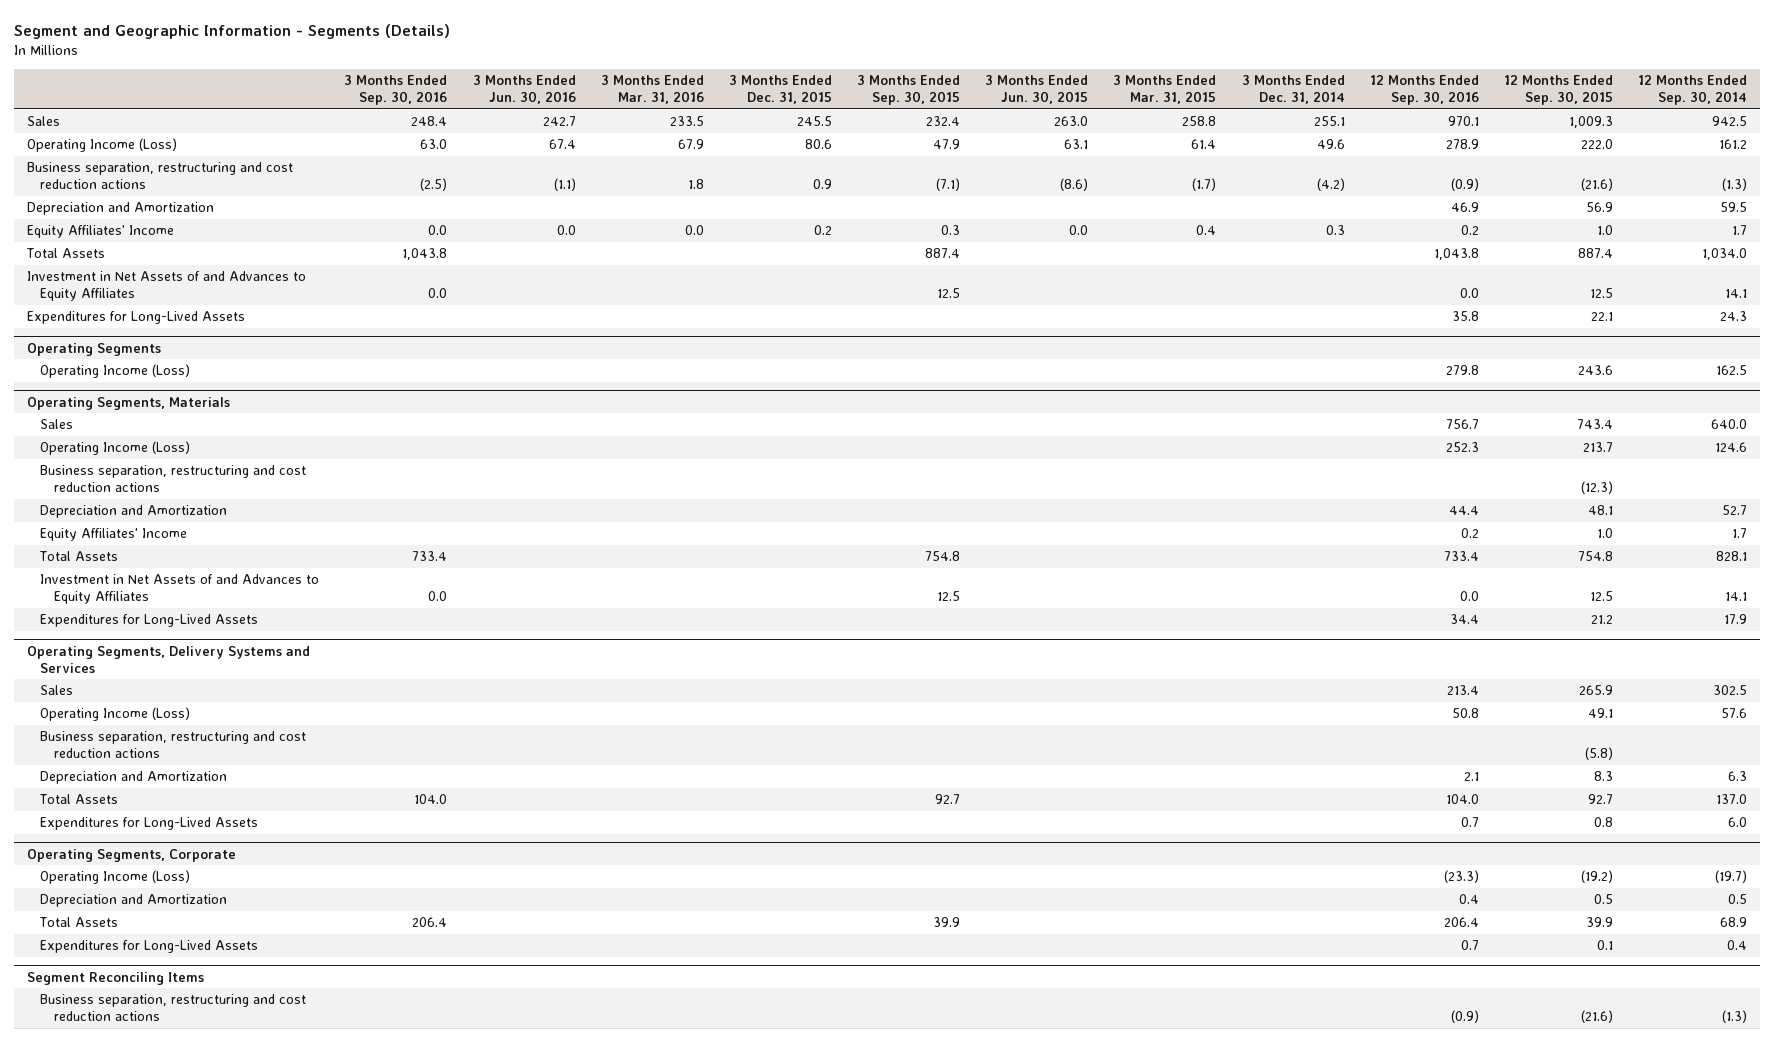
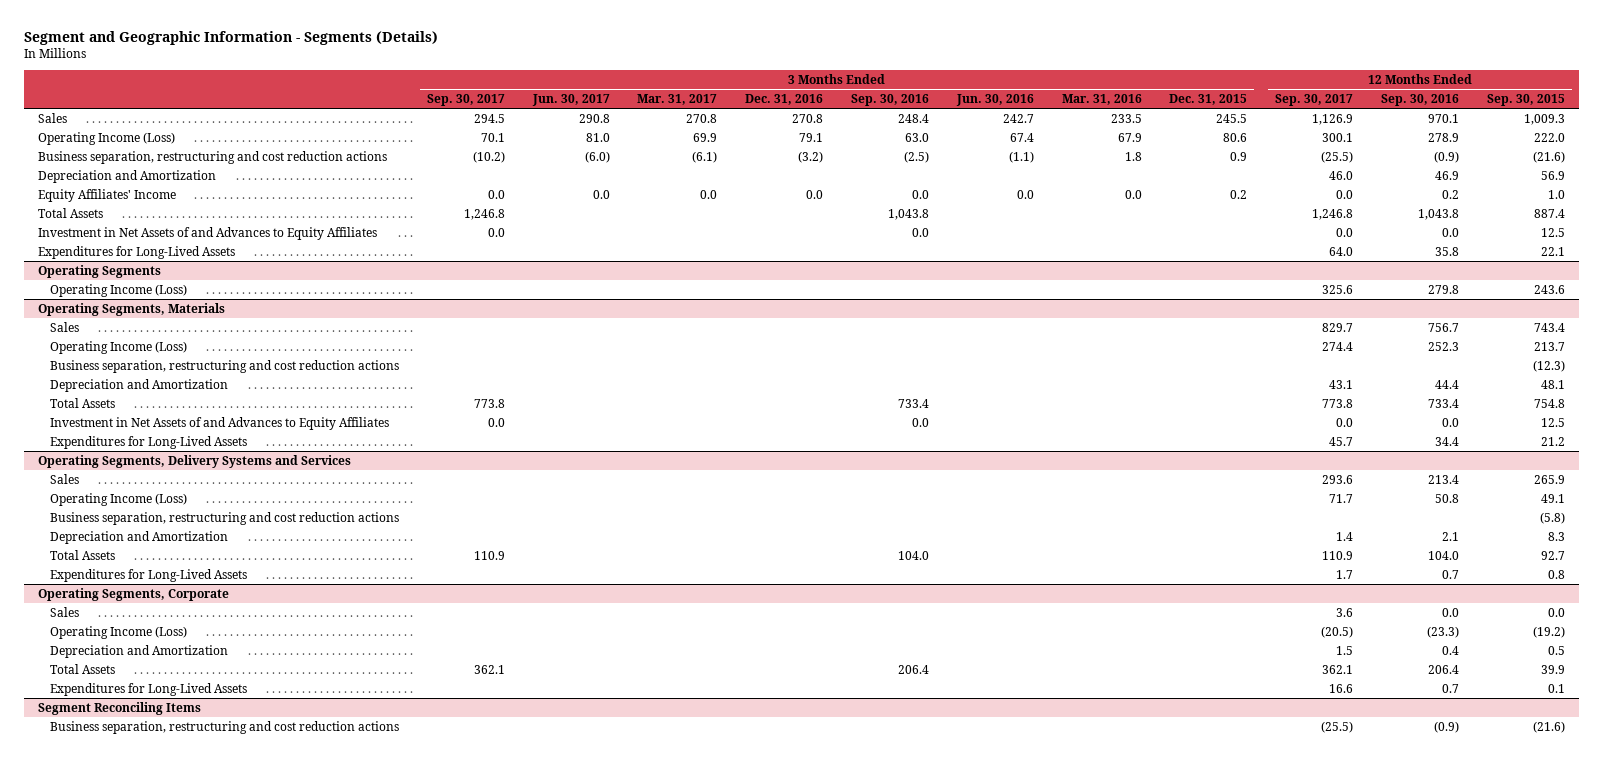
[857,75,961,106] 3 Months Ended Sep. 30, 2015 -> none
[985,75,1089,105] 3 Months Ended Jun. 30, 2015 -> none
[1113,75,1217,105] 3 Months Ended Mar. 31, 2015 -> none
[1241,75,1345,105] 3 Months Ended Dec. 31, 2014 -> none
[1638,75,1748,106] 12 Months Ended Sep. 30, 2014 -> none
none -> [426,94,505,107] Sep. 30, 2017
none -> [531,94,610,107] Jun. 30, 2017
none -> [637,94,718,106] Mar. 31, 2017
none -> [745,94,824,106] Dec. 31, 2016
none -> [1275,94,1354,107] Sep. 30, 2017
[40,528,188,542] Equity Affiliates' Income -> none
none -> [49,606,79,617] Sales

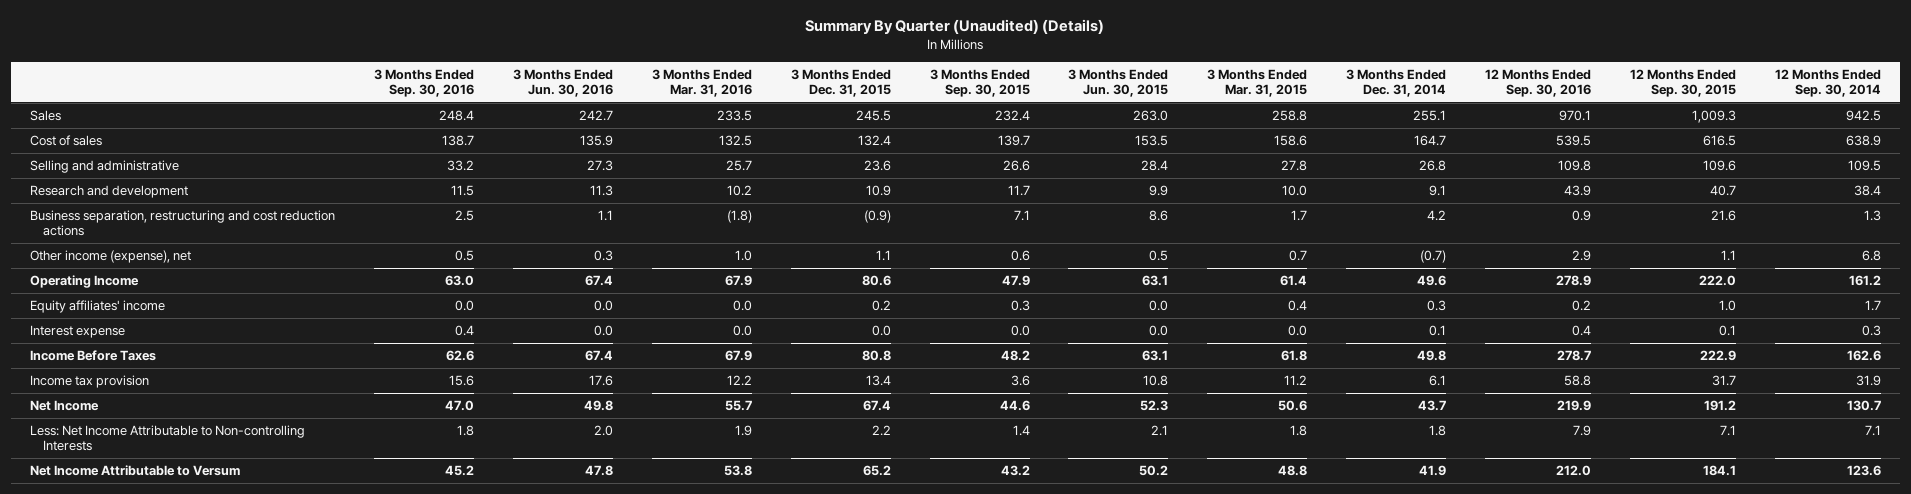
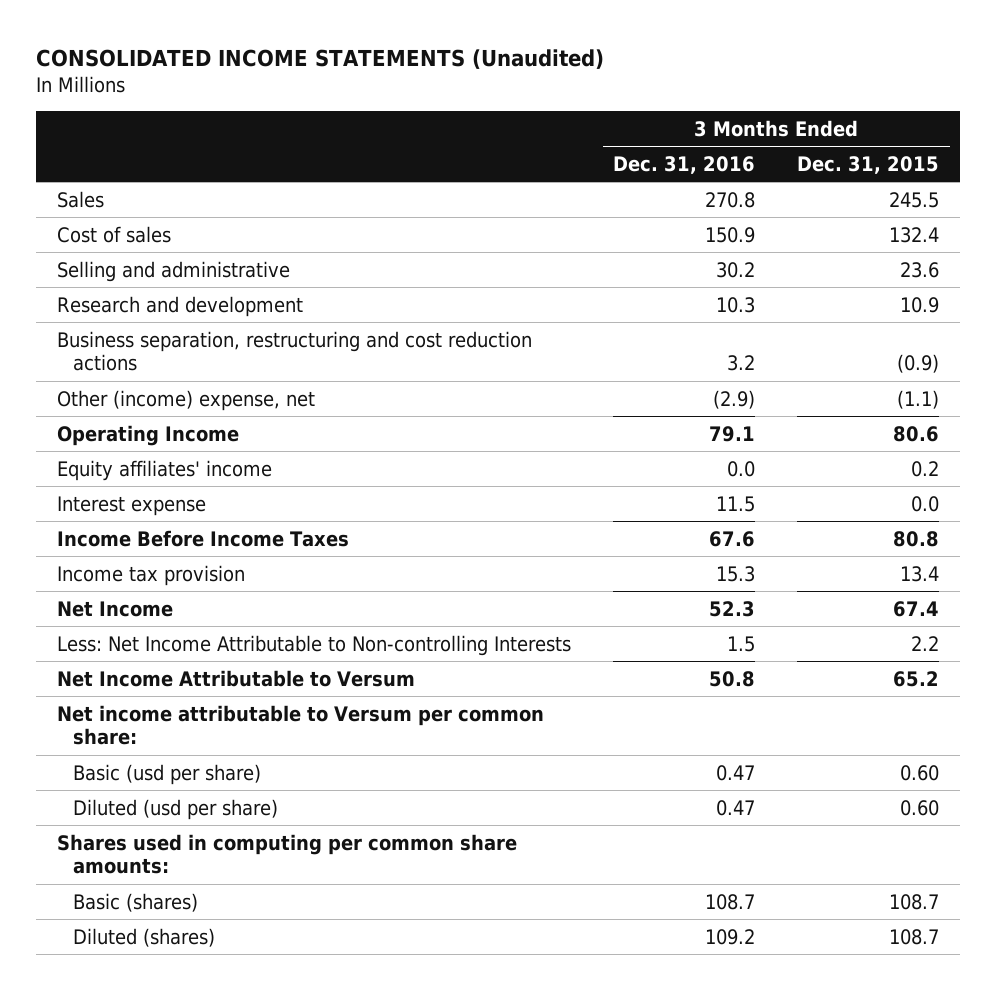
[805,19,1105,35] Summary By Quarter (Unaudited) (Details) -> [36,49,605,70] CONSOLIDATED INCOME STATEMENTS (Unaudited)
[374,68,475,98] 3 Months Ended Sep. 30, 2016 -> none
[512,68,613,98] 3 Months Ended Jun. 30, 2016 -> none
[651,68,752,98] 3 Months Ended Mar. 31, 2016 -> none
[929,68,1030,98] 3 Months Ended Sep. 30, 2015 -> none
[1068,68,1169,98] 3 Months Ended Jun. 30, 2015 -> none
[1207,68,1308,98] 3 Months Ended Mar. 31, 2015 -> none
[1346,68,1447,98] 3 Months Ended Dec. 31, 2014 -> none
[1485,68,1592,98] 12 Months Ended Sep. 30, 2016 -> none
[1629,68,1736,98] 12 Months Ended Sep. 30, 2015 -> none
[1774,68,1881,98] 12 Months Ended Sep. 30, 2014 -> none
none -> [613,156,756,175] Dec. 31, 2016
[30,249,192,263] Other income (expense), net -> [57,389,316,411] Other (income) expense, net
[875,249,891,261] 1.1 -> [897,389,940,409] (1.1)
[30,349,157,361] Income Before Taxes -> [57,529,350,547] Income Before Income Taxes
none -> [57,704,545,746] Net income attributable to Versum per common share:
none -> [72,763,261,785] Basic (usd per share)
none -> [72,798,278,820] Diluted (usd per share)
none -> [57,833,518,875] Shares used in computing per common share amounts:
none -> [72,892,198,912] Basic (shares)
none -> [72,927,215,947] Diluted (shares)

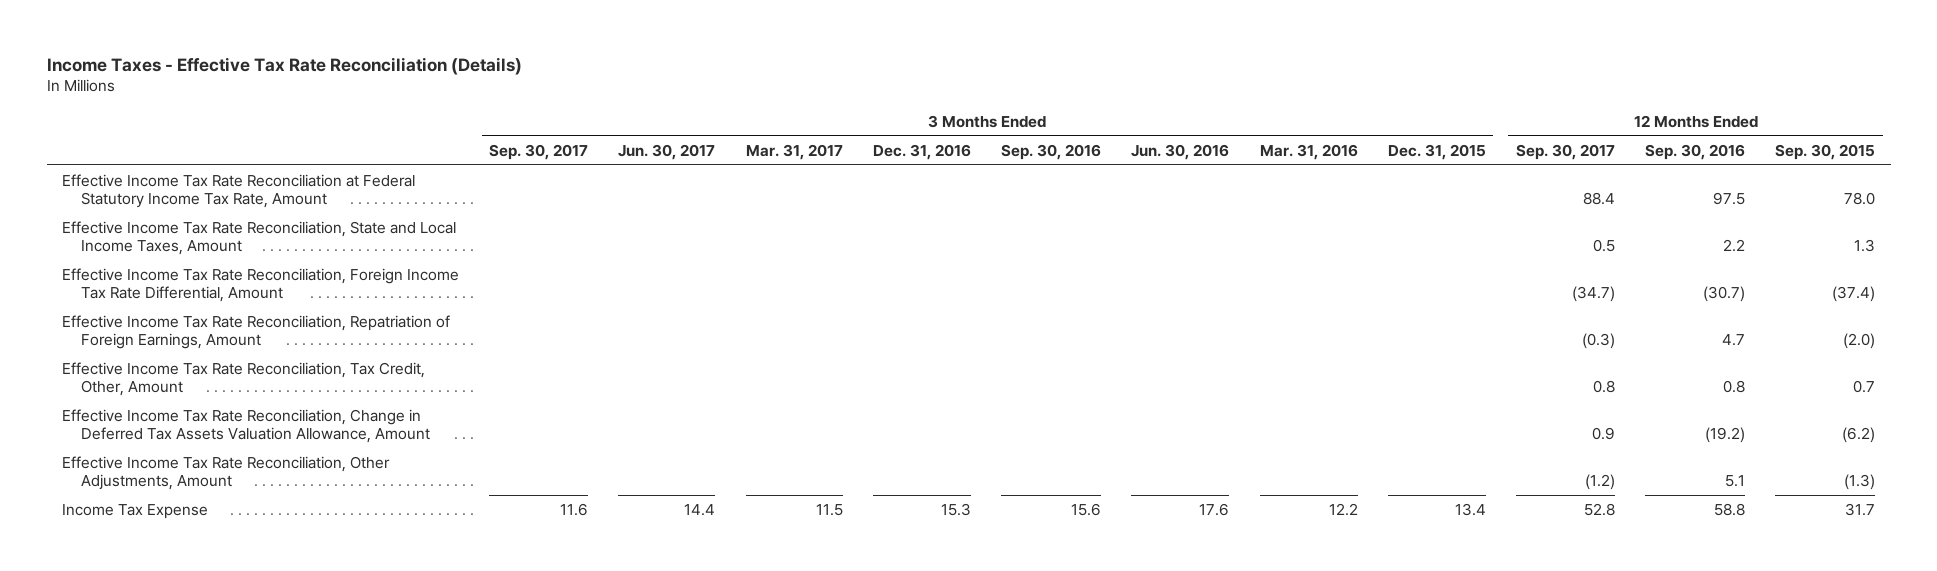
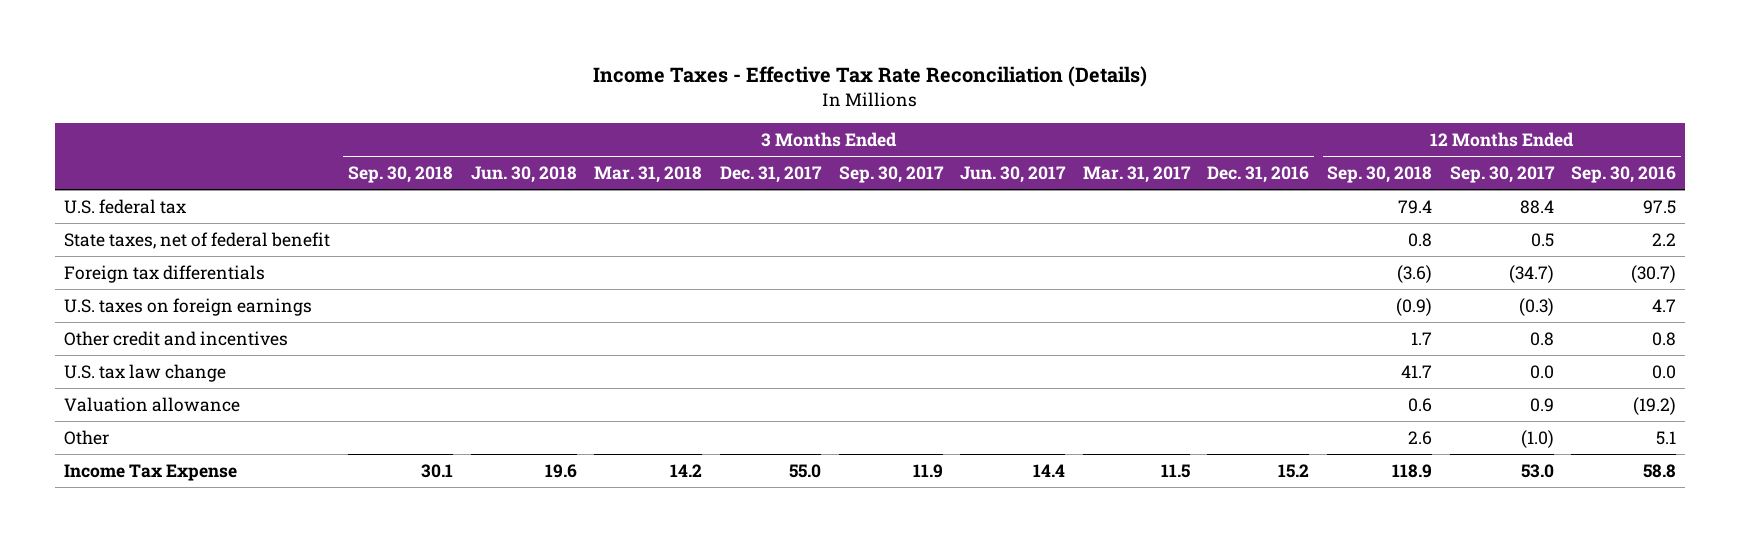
[1001,143,1102,160] Sep. 30, 2016 -> none
[1131,143,1230,160] Jun. 30, 2016 -> none
[1259,143,1358,160] Mar. 31, 2016 -> none
[1387,143,1486,160] Dec. 31, 2015 -> none
[1775,143,1876,160] Sep. 30, 2015 -> none
none -> [347,166,453,184] Sep. 30, 2018
none -> [470,166,577,184] Jun. 30, 2018
none -> [594,166,703,184] Mar. 31, 2018
none -> [719,166,822,184] Dec. 31, 2017
none -> [1327,166,1433,184] Sep. 30, 2018
[61,455,390,490] Effective Income Tax Rate Reconciliation, Other Adjustments, Amount -> none
[61,173,415,208] Effective Income Tax Rate Reconciliation at Federal Statutory Income Tax Rate, Amount -> [64,198,187,214] U.S. federal tax
[61,220,456,255] Effective Income Tax Rate Reconciliation, State and Local Income Taxes, Amount -> [64,231,331,249] State taxes, net of federal benefit
[61,267,459,302] Effective Income Tax Rate Reconciliation, Foreign Income Tax Rate Differential, Amount -> [64,264,266,283] Foreign tax differentials
[61,314,450,349] Effective Income Tax Rate Reconciliation, Repatriation of Foreign Earnings, Amount -> [64,297,313,316] U.S. taxes on foreign earnings
[61,361,425,396] Effective Income Tax Rate Reconciliation, Tax Credit, Other, Amount -> [64,330,289,346] Other credit and incentives
none -> [64,363,227,382] U.S. tax law change
[61,408,431,443] Effective Income Tax Rate Reconciliation, Change in Deferred Tax Assets Valuation Allowance, Amount -> [64,396,241,412] Valuation allowance
none -> [64,429,110,445] Other
[560,502,589,516] 11.6 -> [912,463,943,478] 11.9
[940,502,971,516] 15.3 -> [1278,463,1310,478] 15.2
[1584,502,1616,516] 52.8 -> [1520,463,1554,478] 53.0

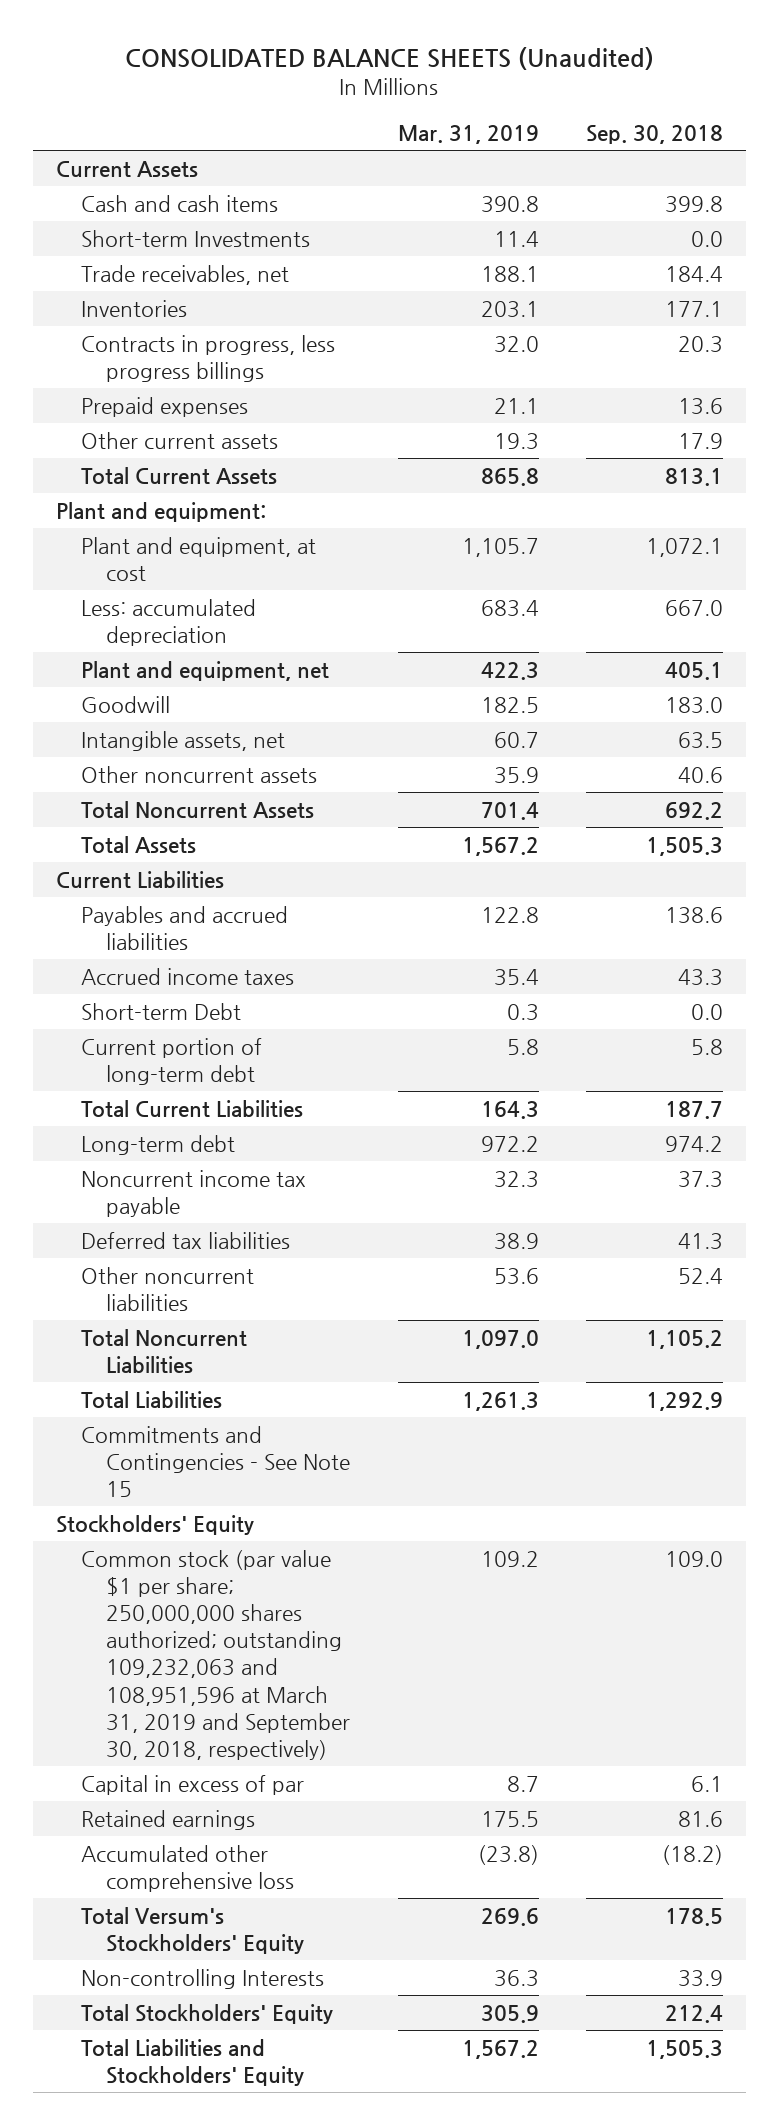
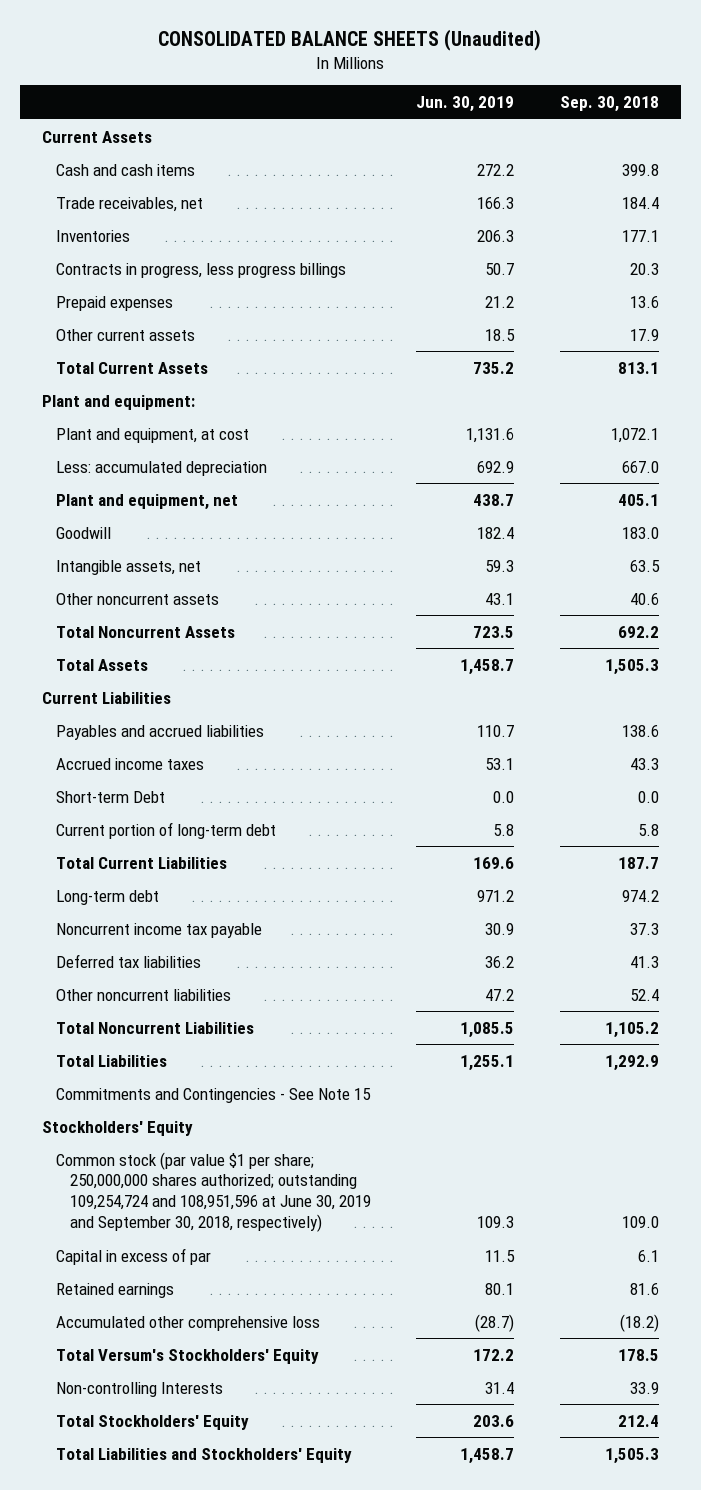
[397,125,539,145] Mar. 31, 2019 -> none
none -> [416,95,515,112] Jun. 30, 2019
[81,229,311,247] Short-term Investments -> none
[81,1549,351,1760] Common stock (par value $1 per share; 250,000,000 shares authorized; outstanding 109,232,063 and 108,951,596 at March 31, 2019 and September 30, 2018, respectively) -> [56,1151,372,1233] Common stock (par value $1 per share; 250,000,000 shares authorized; outstanding 109,254,724 and 108,951,596 at June 30, 2019 and September 30, 2018, respectively)

